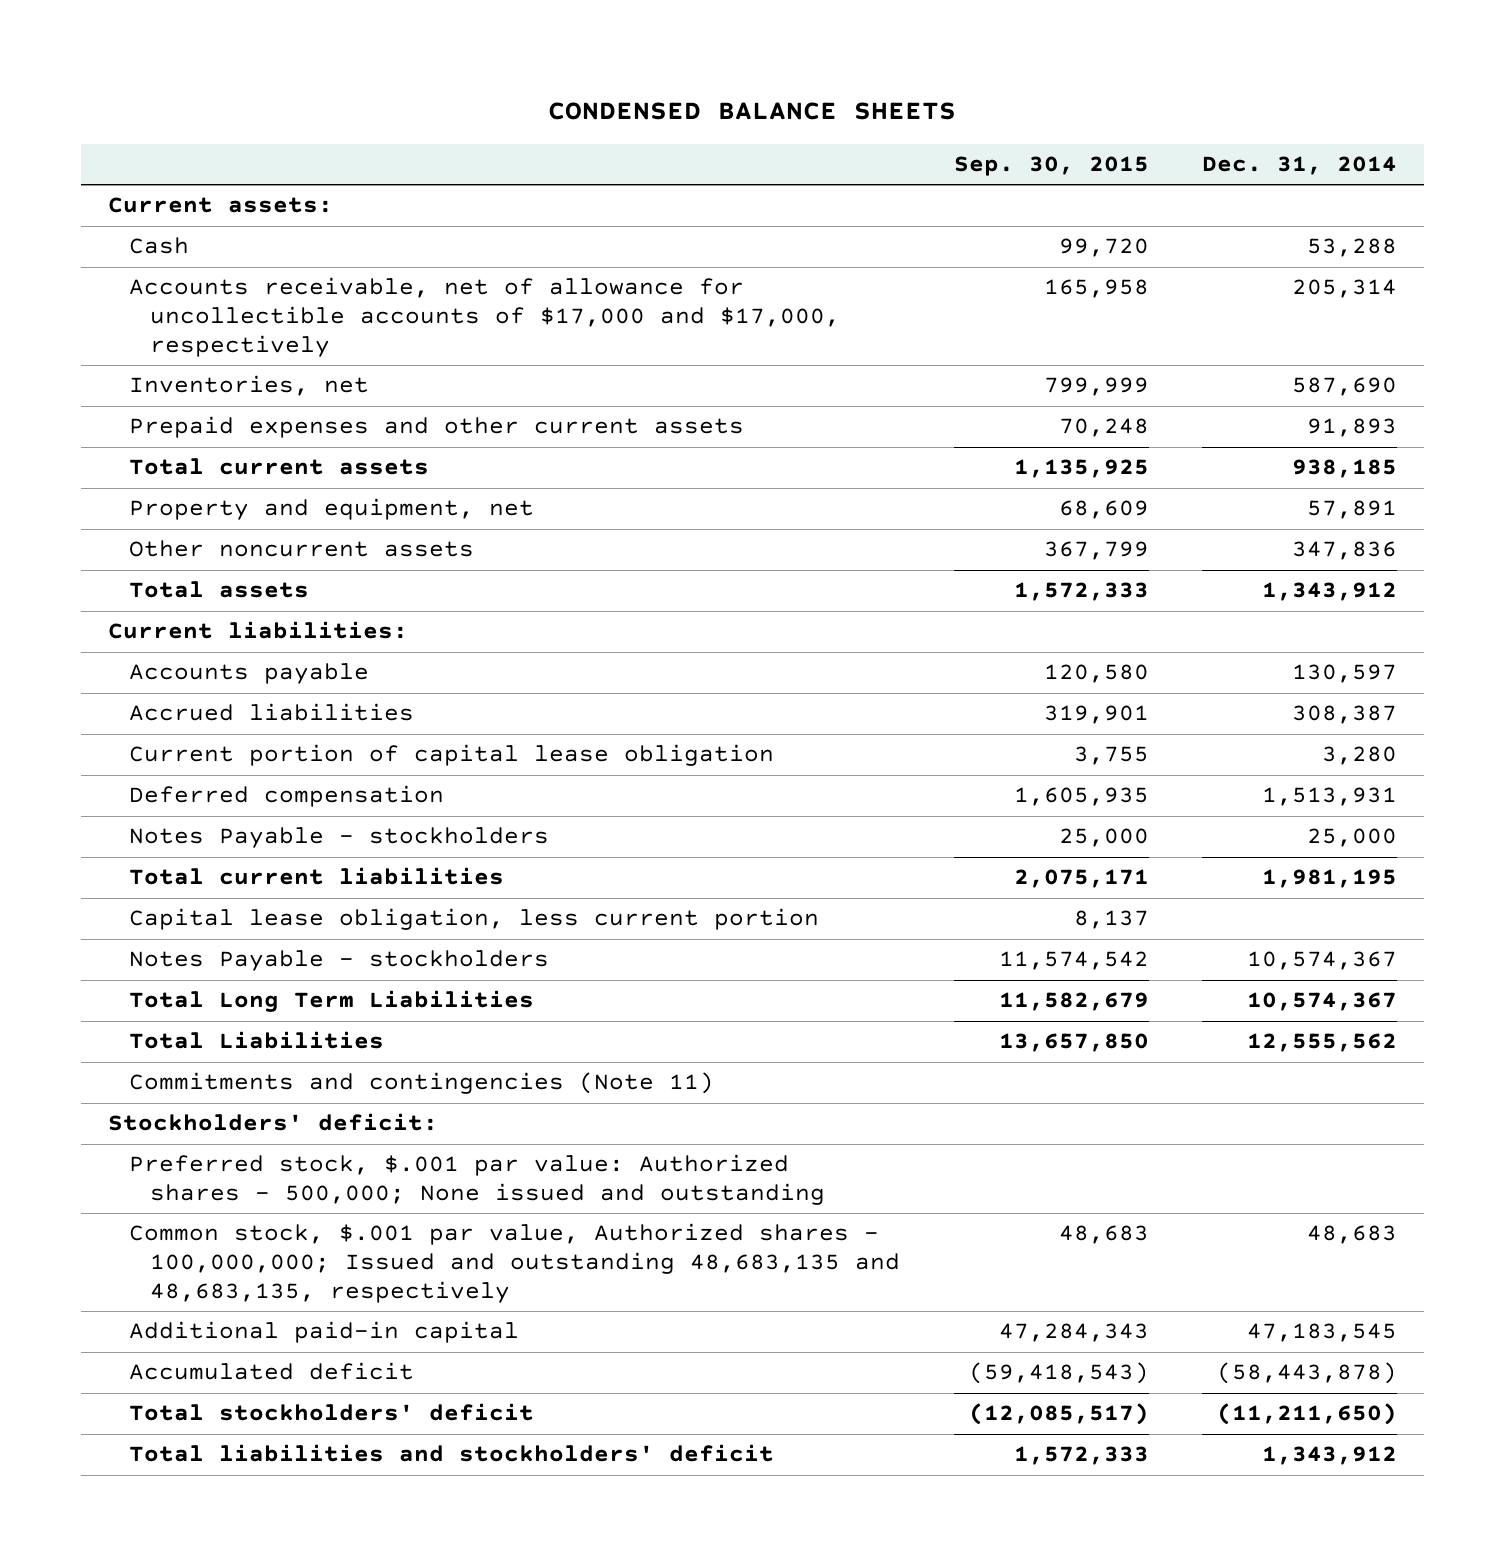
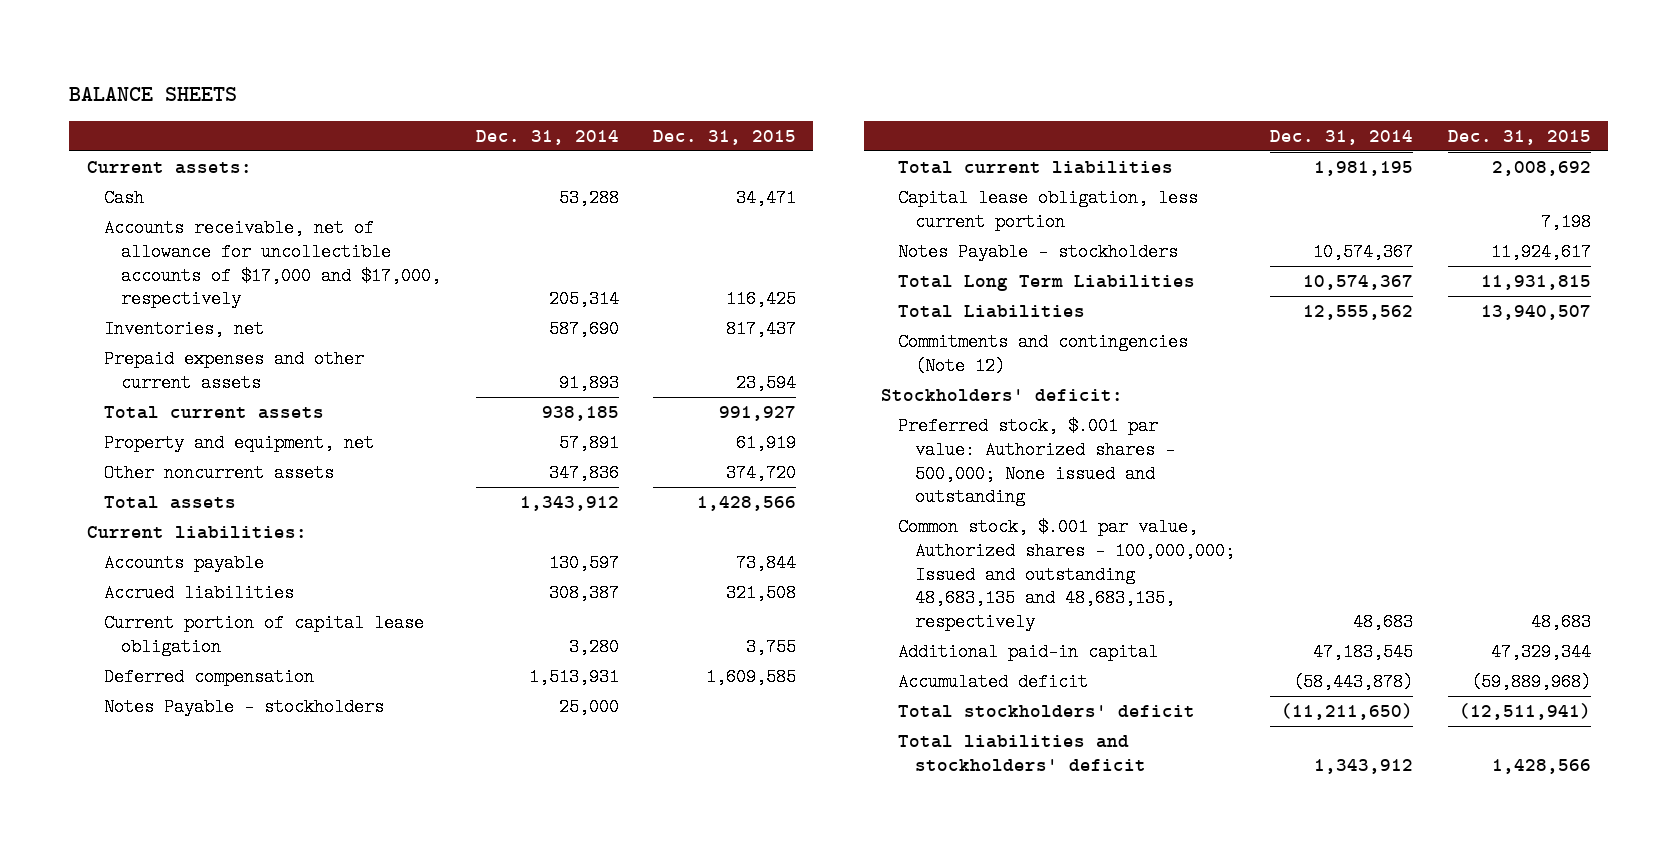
[548,102,957,121] CONDENSED BALANCE SHEETS -> [69,86,238,101] BALANCE SHEETS
[953,156,1149,177] Sep. 30, 2015 -> none
none -> [653,129,797,145] Dec. 31, 2015
[129,1072,715,1095] Commitments and contingencies (Note 11) -> [898,333,1189,375] Commitments and contingencies (Note 12)

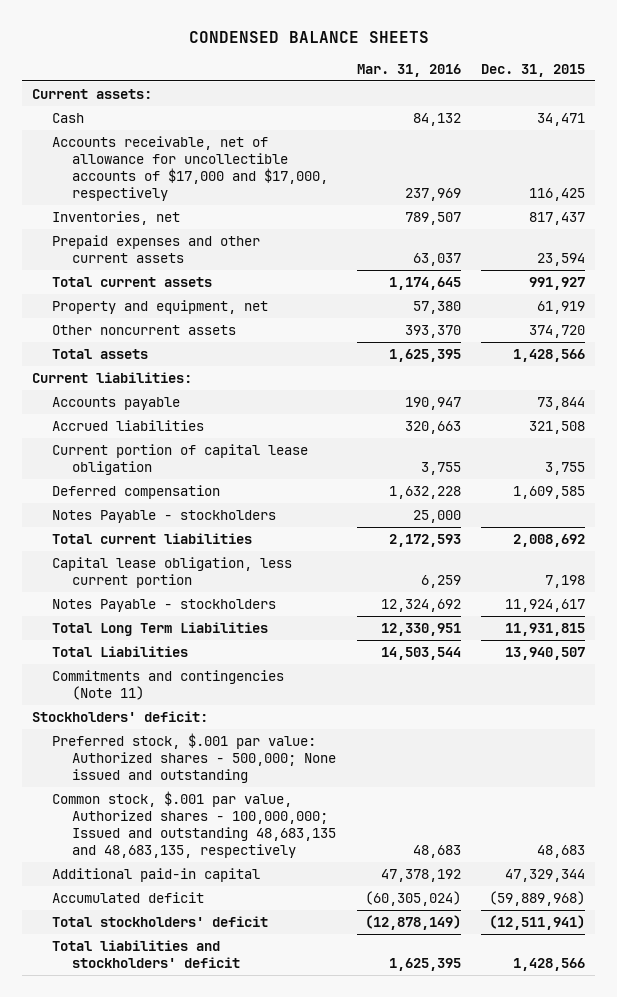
[69,86,238,101] BALANCE SHEETS -> [188,31,429,44] CONDENSED BALANCE SHEETS
[475,129,619,145] Dec. 31, 2014 -> none
none -> [356,63,461,77] Mar. 31, 2016
[898,333,1189,375] Commitments and contingencies (Note 12) -> [52,670,285,700] Commitments and contingencies (Note 11)

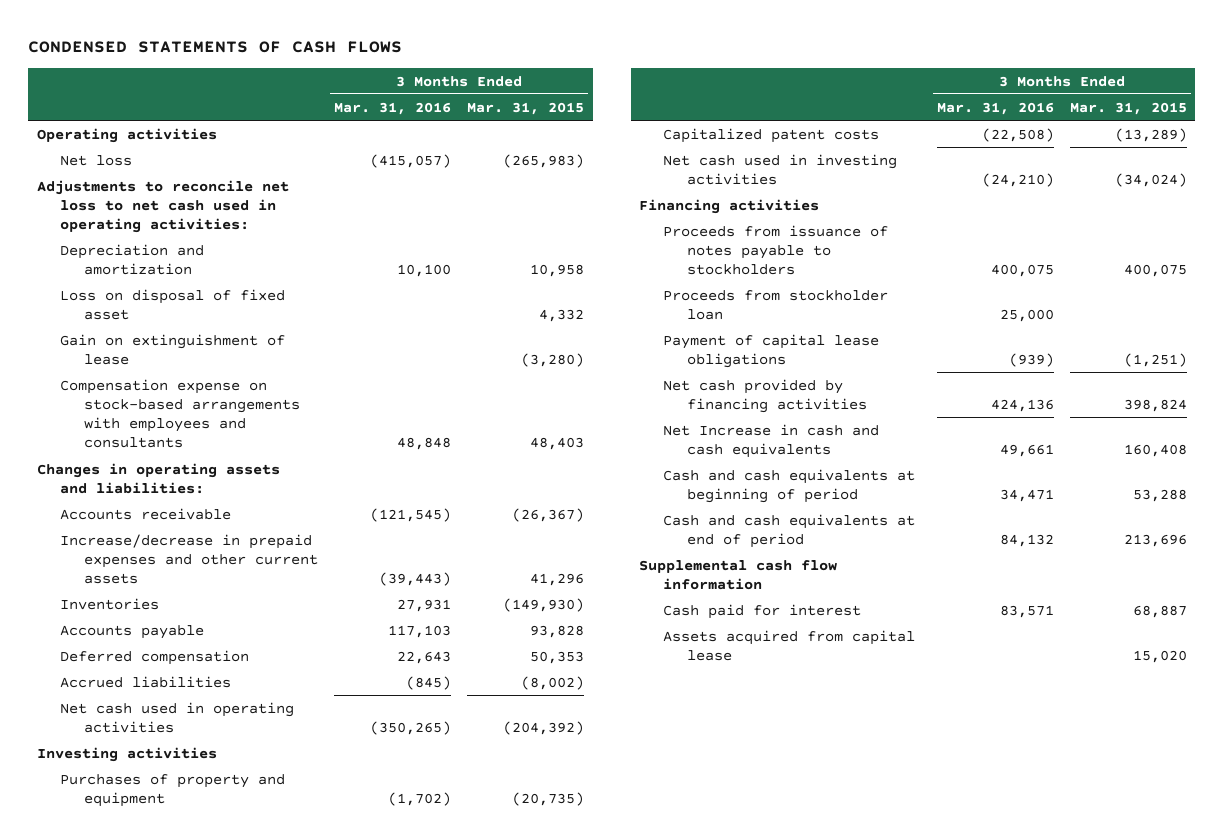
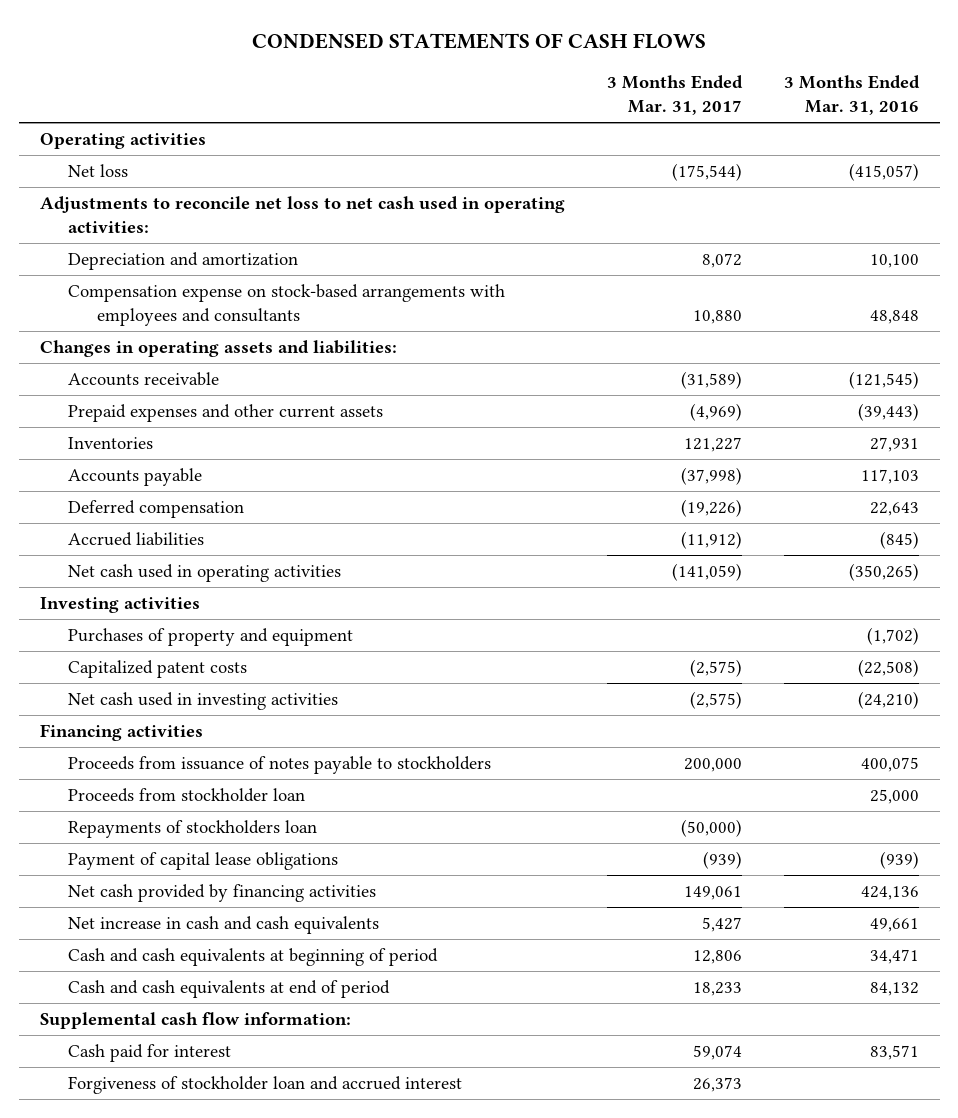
[467,101,585,115] Mar. 31, 2015 -> none
none -> [606,75,743,116] 3 Months Ended Mar. 31, 2017
[60,288,286,320] Loss on disposal of fixed asset -> none
[60,333,286,365] Gain on extinguishment of lease -> none
[60,533,318,585] Increase/decrease in prepaid expenses and other current assets -> [68,403,384,422] Prepaid expenses and other current assets
none -> [68,819,318,838] Repayments of stockholders loan
[662,423,879,458] Net Increase in cash and cash equivalents -> [68,915,380,934] Net increase in cash and cash equivalents
[639,559,838,590] Supplemental cash flow information -> [39,1011,351,1029] Supplemental cash flow information:
[662,629,915,661] Assets acquired from capital lease -> none
none -> [68,1075,463,1094] Forgiveness of stockholder loan and accrued interest

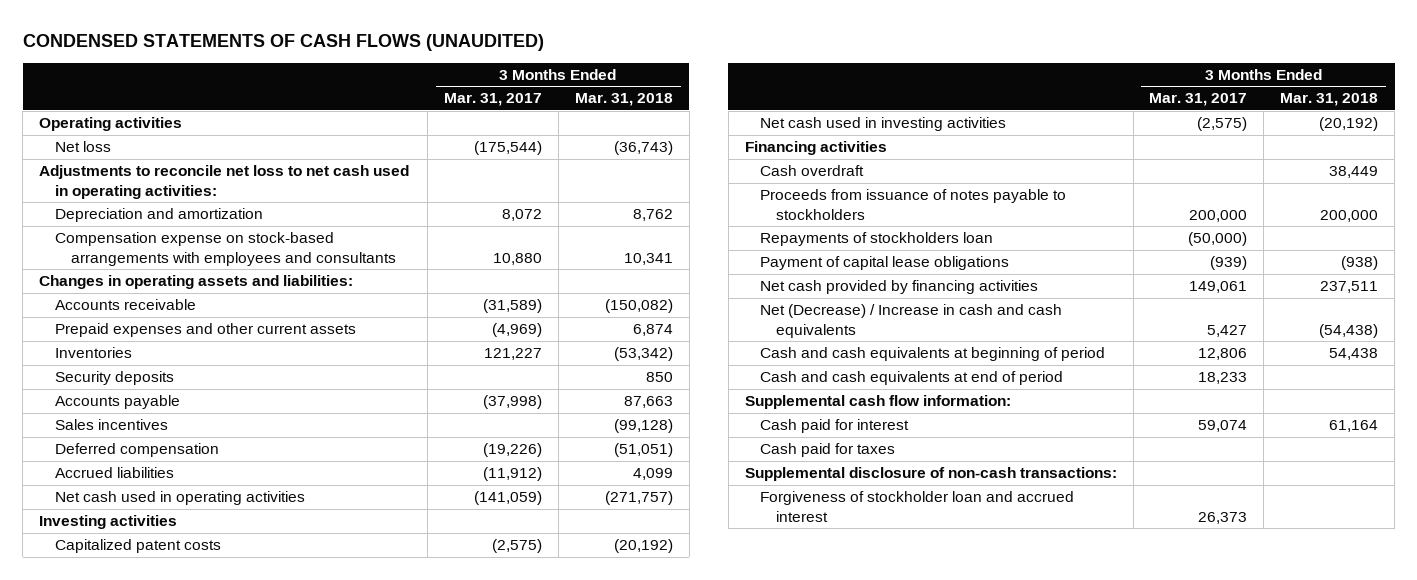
[252,32,707,49] CONDENSED STATEMENTS OF CASH FLOWS -> [22,34,544,52] CONDENSED STATEMENTS OF CASH FLOWS (UNAUDITED)
[783,75,920,116] 3 Months Ended Mar. 31, 2016 -> none
none -> [574,93,673,107] Mar. 31, 2018
none -> [54,371,174,386] Security deposits
none -> [54,419,168,431] Sales incentives
[68,627,354,646] Purchases of property and equipment -> none
none -> [760,165,865,177] Cash overdraft
[68,787,306,802] Proceeds from stockholder loan -> none
[68,915,380,934] Net increase in cash and cash equivalents -> [760,304,1063,338] Net (Decrease) / Increase in cash and cash equivalents
none -> [760,443,896,458] Cash paid for taxes
none -> [744,467,1117,482] Supplemental disclosure of non-cash transactions:

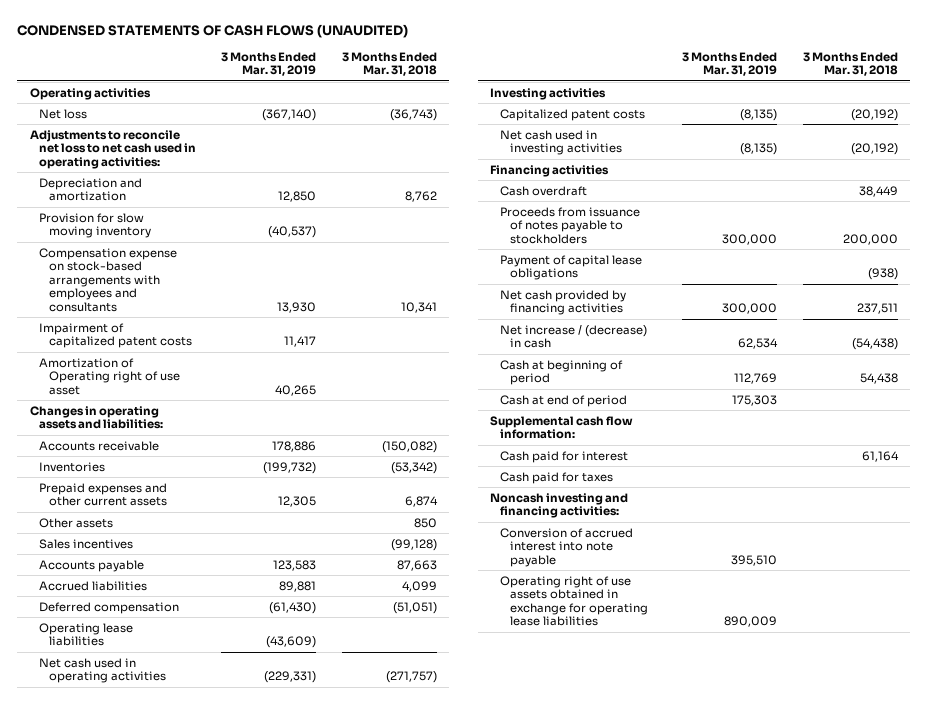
[443,93,542,107] Mar. 31, 2017 -> none
none -> [221,51,317,77] 3 Months Ended Mar. 31, 2019
none -> [39,212,151,239] Provision for slow moving inventory
none -> [39,322,192,349] Impairment of capitalized patent costs
none -> [39,357,180,395] Amortization of Operating right of use asset
[54,371,174,386] Security deposits -> none
[54,323,356,338] Prepaid expenses and other current assets -> [39,482,168,507] Prepaid expenses and other current assets
none -> [39,517,114,528] Other assets
[54,395,180,410] Accounts payable -> [39,559,145,572] Accounts payable
[54,443,219,458] Deferred compensation -> [39,601,180,614] Deferred compensation
none -> [39,622,134,647] Operating lease liabilities
[760,232,994,247] Repayments of stockholders loan -> none
[760,304,1063,338] Net (Decrease) / Increase in cash and cash equivalents -> [500,324,648,349] Net increase / (decrease) in cash
[760,347,1106,362] Cash and cash equivalents at beginning of period -> [500,359,624,386] Cash at beginning of period
[760,371,1064,386] Cash and cash equivalents at end of period -> [500,394,628,407] Cash at end of period
[760,491,1075,522] Forgiveness of stockholder loan and accrued interest -> none
[744,467,1117,482] Supplemental disclosure of non-cash transactions: -> [490,492,629,519] Noncash investing and financing activities:
none -> [500,527,634,567] Conversion of accrued interest into note payable
none -> [500,575,648,627] Operating right of use assets obtained in exchange for operating lease liabilities

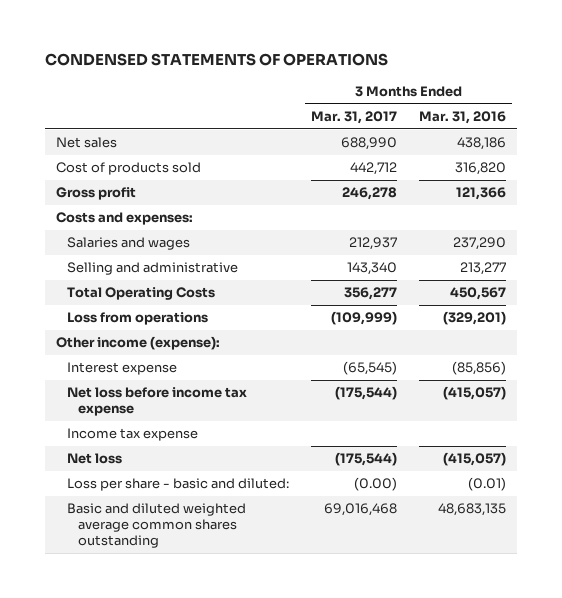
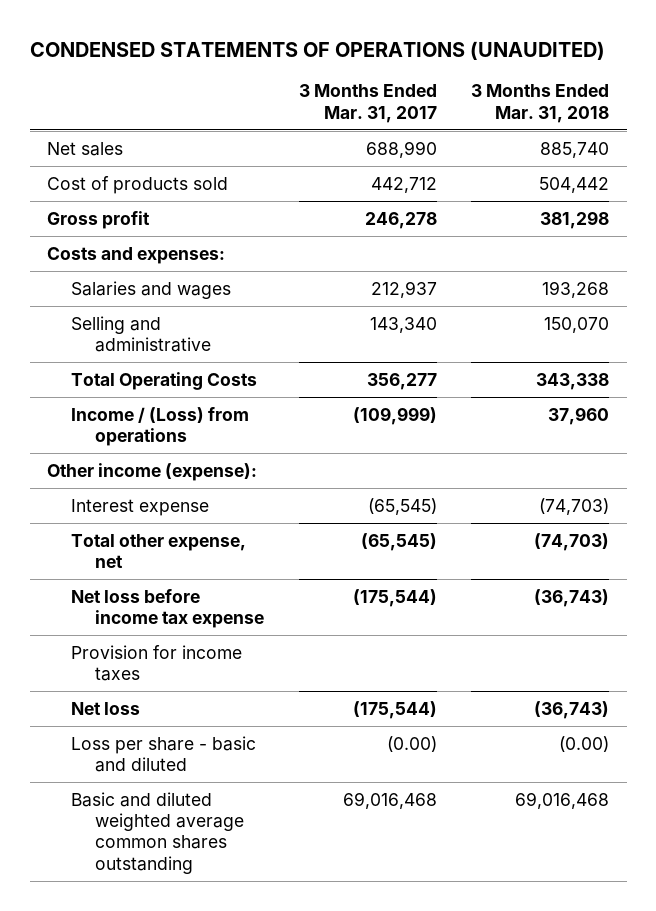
[44,53,388,67] CONDENSED STATEMENTS OF OPERATIONS -> [29,40,605,60] CONDENSED STATEMENTS OF OPERATIONS (UNAUDITED)
[419,110,507,124] Mar. 31, 2016 -> none
none -> [471,84,610,123] 3 Months Ended Mar. 31, 2018
[66,312,208,326] Loss from operations -> [71,406,250,446] Income / (Loss) from operations
none -> [71,533,247,568] Total other expense, net
[66,428,198,442] Income tax expense -> [71,644,243,681] Provision for income taxes
[66,478,289,492] Loss per share - basic and diluted: -> [71,735,257,772] Loss per share - basic and diluted

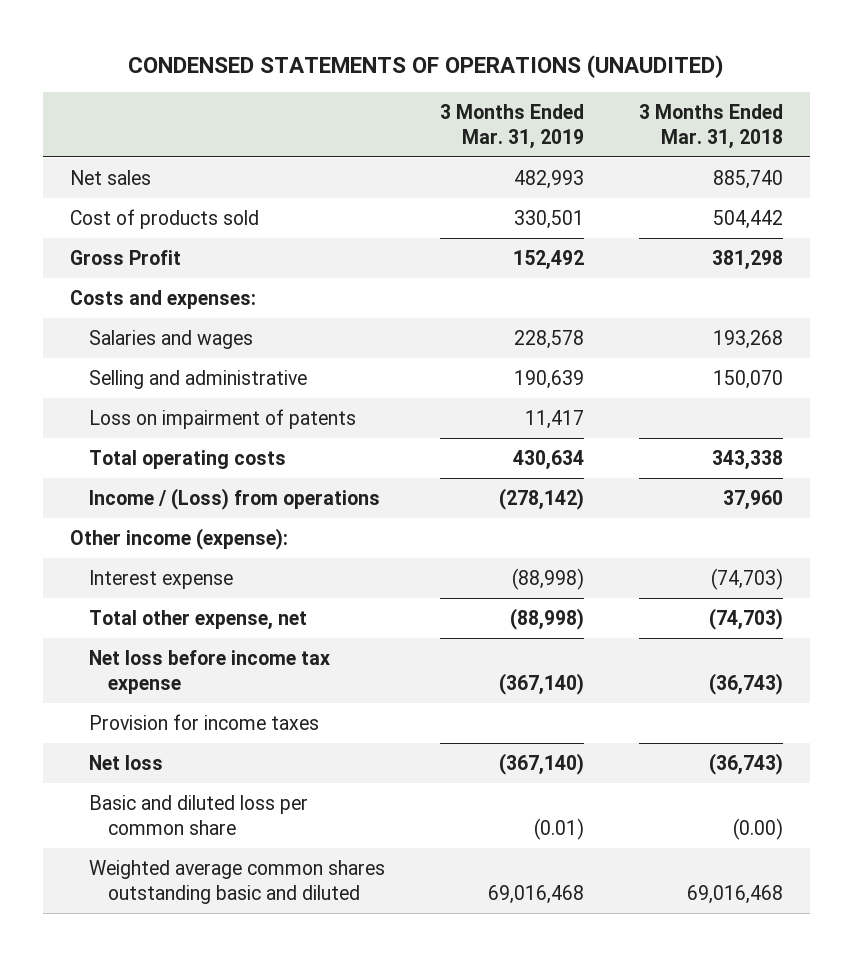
[298,84,437,123] 3 Months Ended Mar. 31, 2017 -> none
none -> [439,104,584,149] 3 Months Ended Mar. 31, 2019
[47,210,151,229] Gross profit -> [70,249,182,265] Gross Profit
none -> [88,408,356,429] Loss on impairment of patents
[71,371,258,390] Total Operating Costs -> [88,449,286,469] Total operating costs
[71,735,257,772] Loss per share - basic and diluted -> [88,794,308,835] Basic and diluted loss per common share
[71,791,245,874] Basic and diluted weighted average common shares outstanding -> [88,859,385,904] Weighted average common shares outstanding basic and diluted

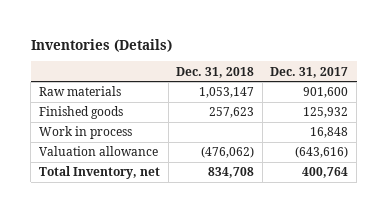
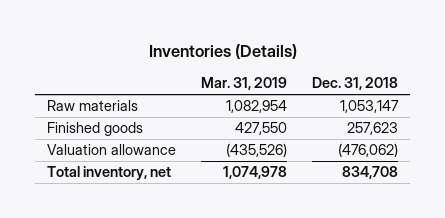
[270,66,349,78] Dec. 31, 2017 -> none
none -> [201,77,288,91] Mar. 31, 2019
[39,126,133,140] Work in process -> none
[39,166,161,180] Total Inventory, net -> [47,166,172,181] Total inventory, net

